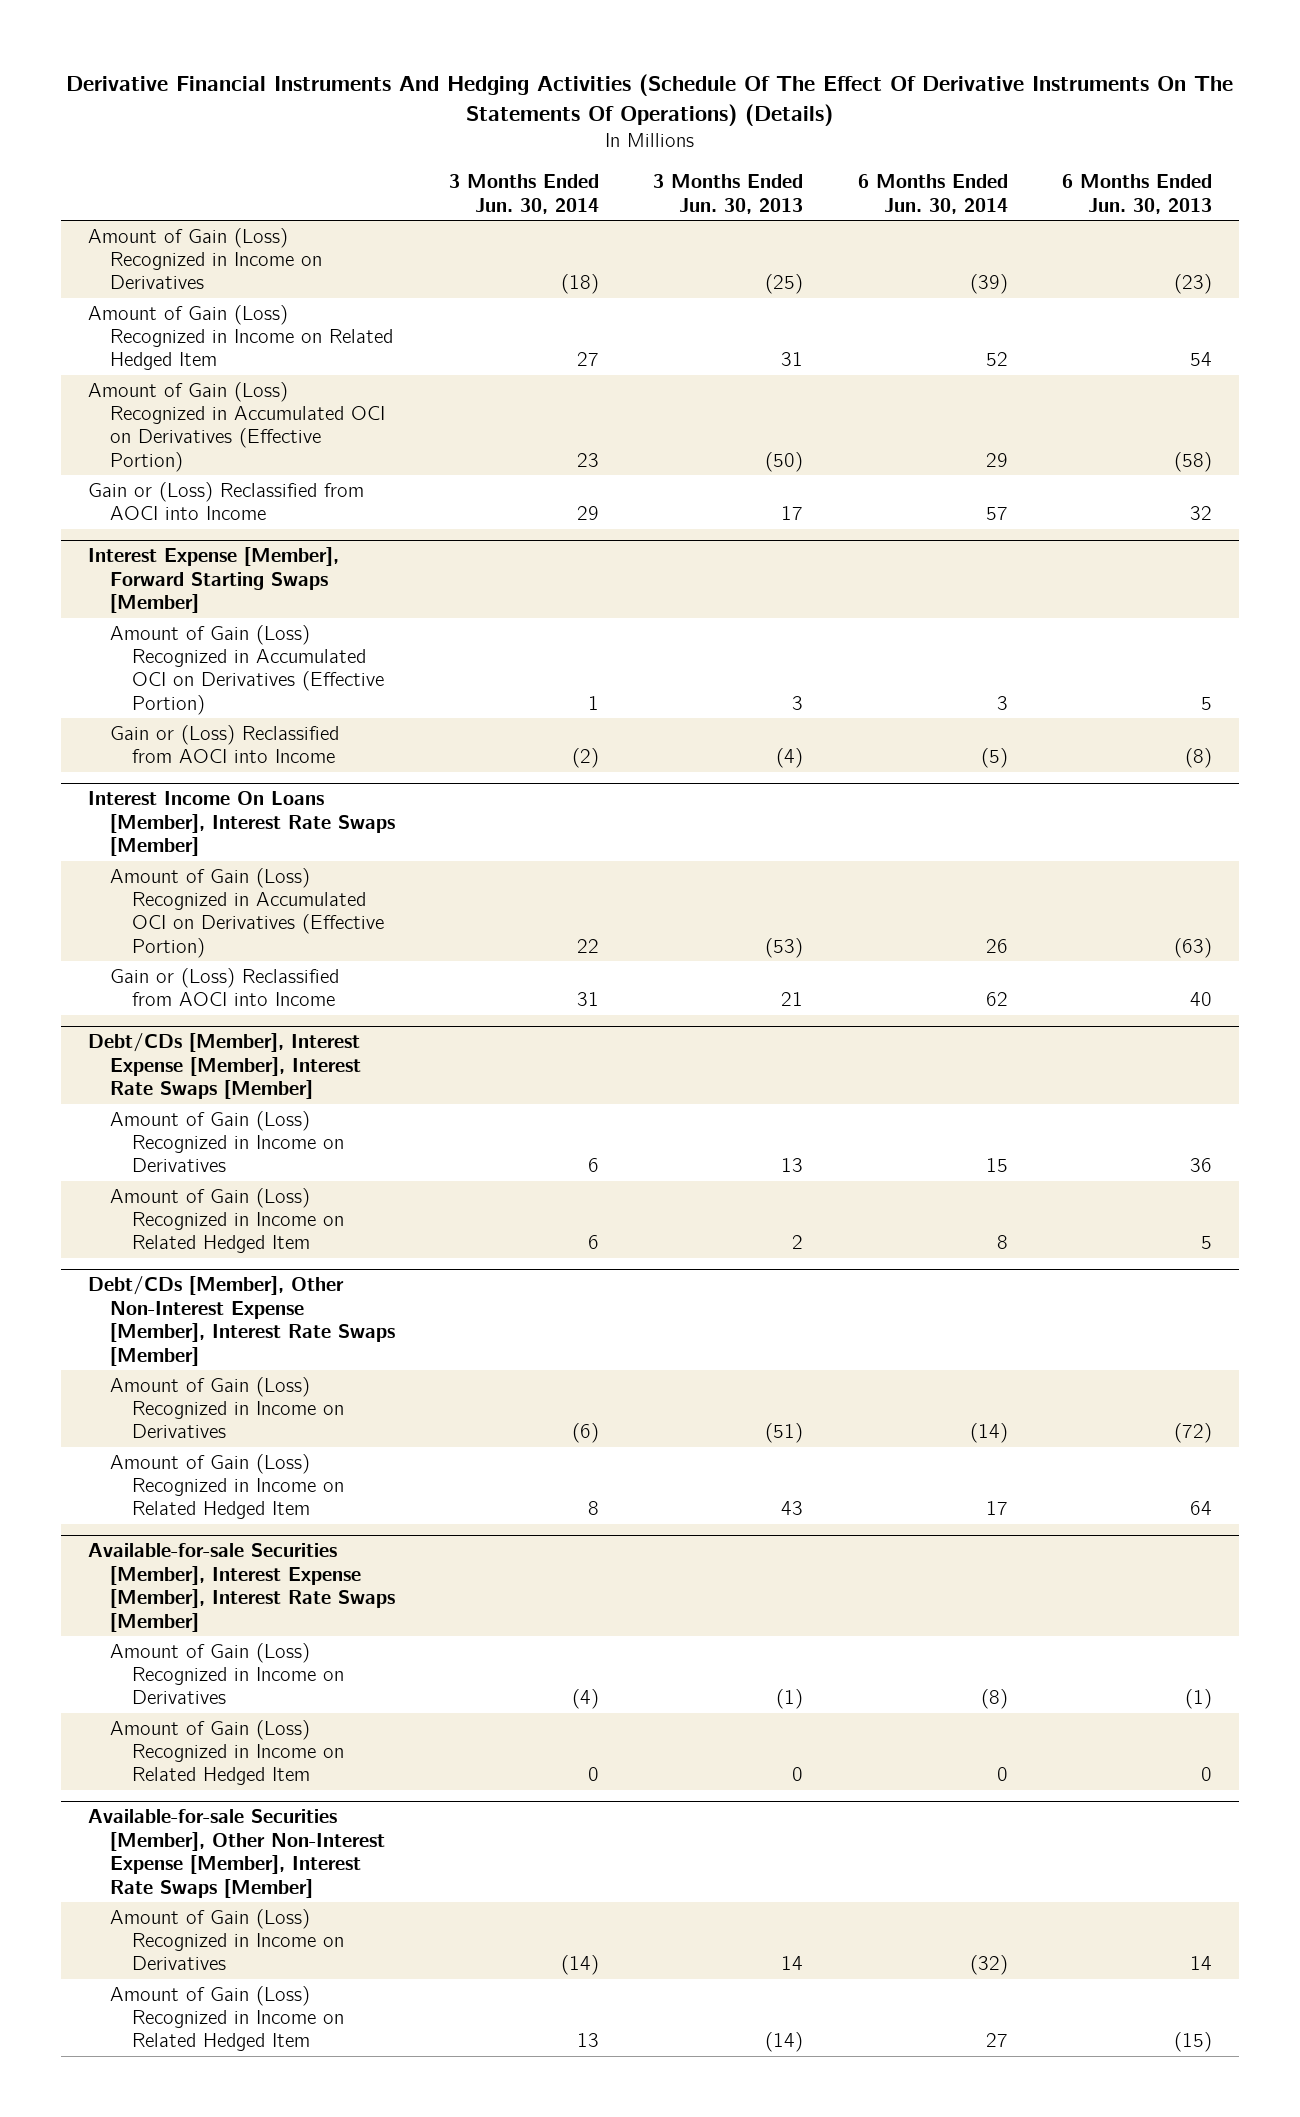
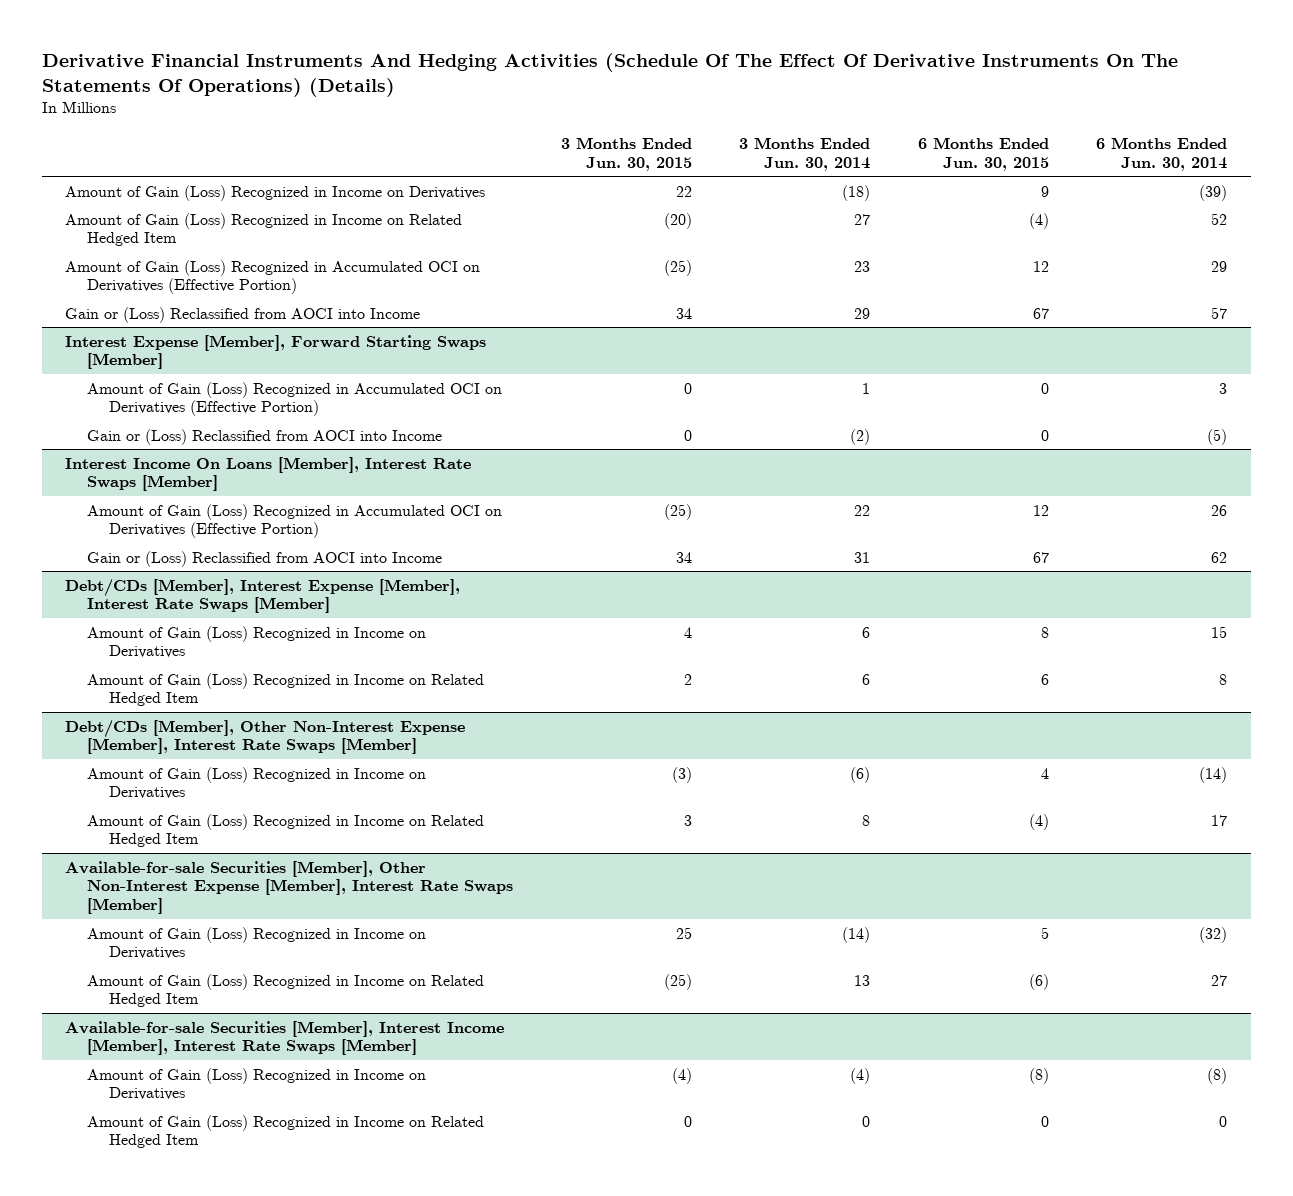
[653,174,804,214] 3 Months Ended Jun. 30, 2013 -> none
[1061,174,1212,214] 6 Months Ended Jun. 30, 2013 -> none
none -> [560,137,692,171] 3 Months Ended Jun. 30, 2015
none -> [917,137,1049,171] 6 Months Ended Jun. 30, 2015
[88,1543,396,1632] Available-for-sale Securities [Member], Interest Expense [Member], Interest Rate Swaps [Member] -> none
[110,1642,344,1705] Amount of Gain (Loss) Recognized in Income on Derivatives -> none
[110,1719,344,1786] Amount of Gain (Loss) Recognized in Income on Related Hedged Item -> none
none -> [65,1020,505,1056] Available-for-sale Securities [Member], Interest Income [Member], Interest Rate Swaps [Member]
none -> [87,1067,427,1101] Amount of Gain (Loss) Recognized in Income on Derivatives
none -> [87,1114,485,1149] Amount of Gain (Loss) Recognized in Income on Related Hedged Item

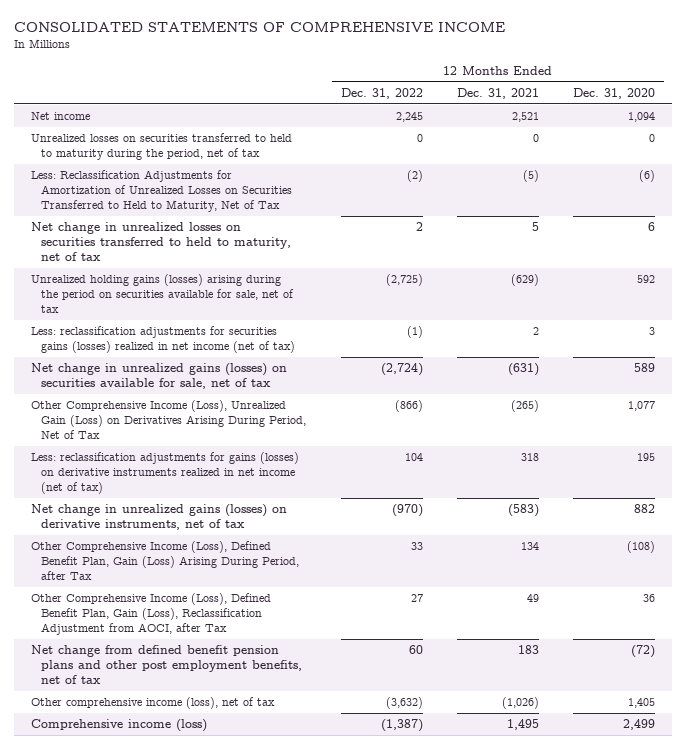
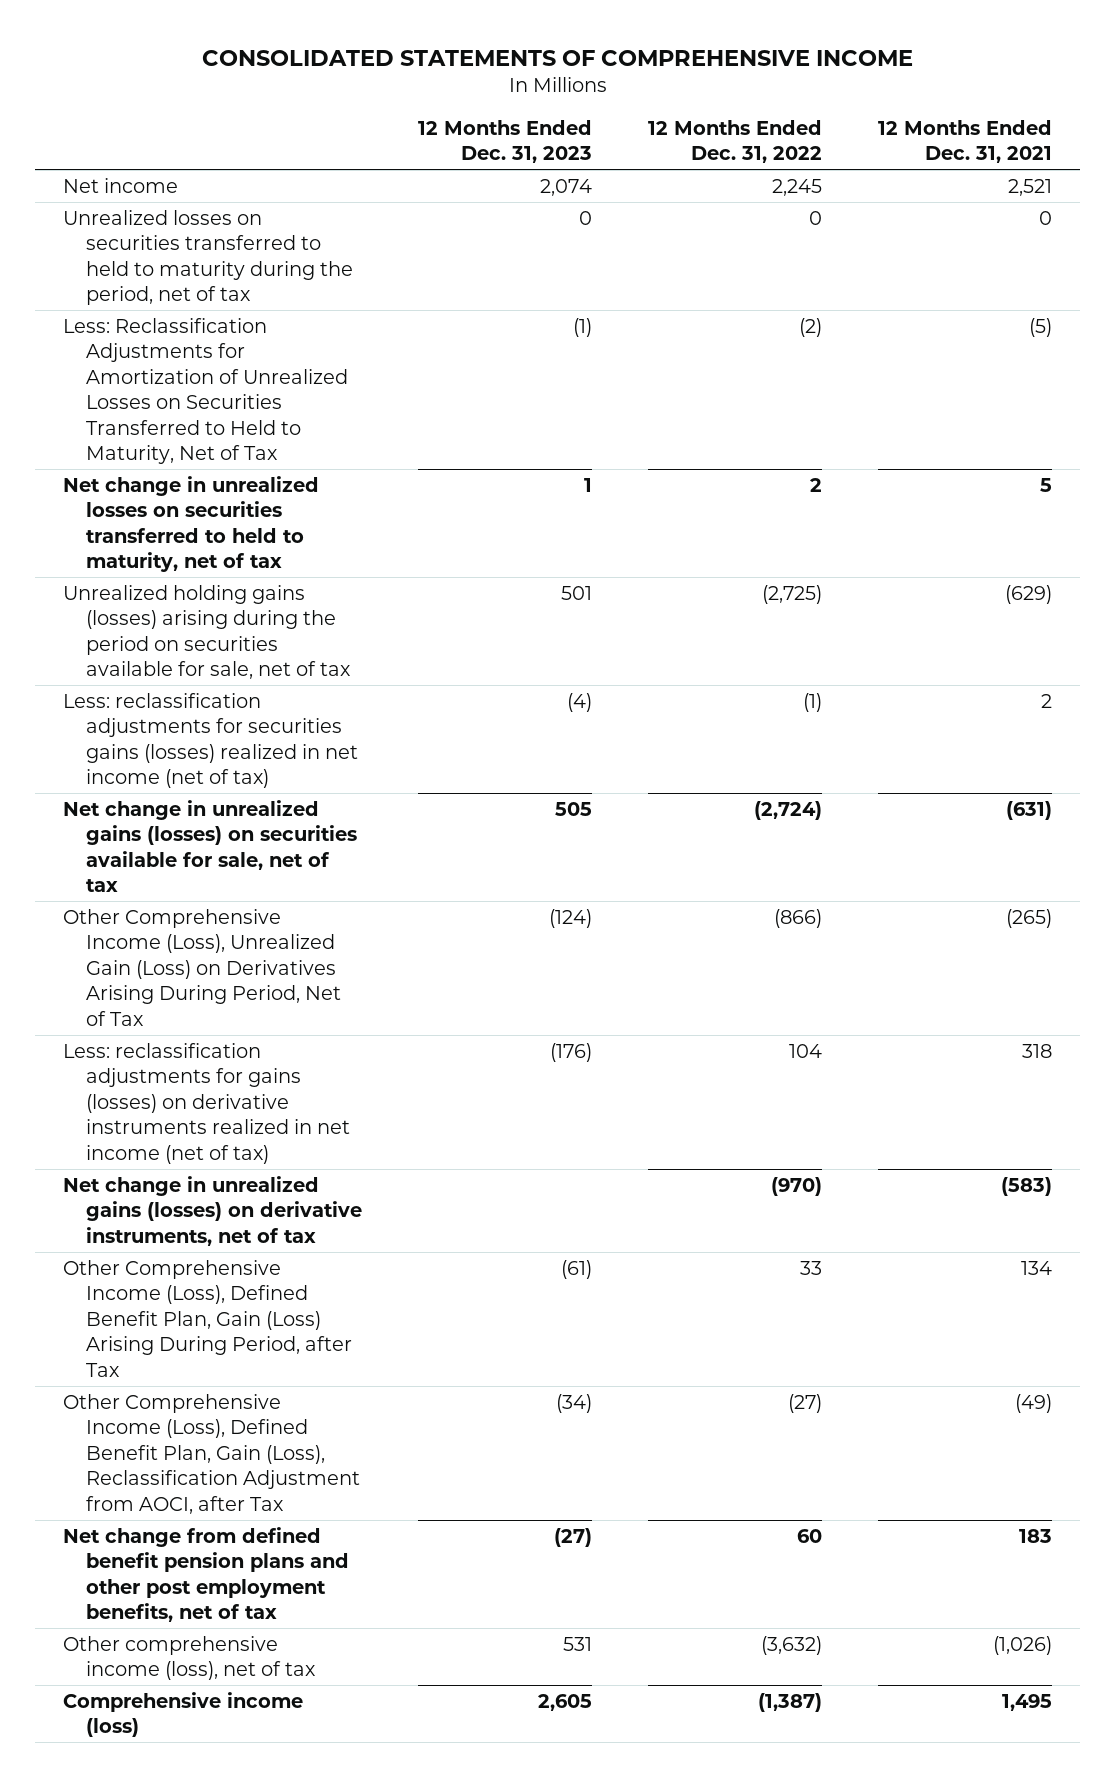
[573,87,656,99] Dec. 31, 2020 -> none
none -> [418,119,593,164] 12 Months Ended Dec. 31, 2023
[410,594,423,603] 27 -> [788,1393,823,1413] (27)
[526,594,539,603] 49 -> [1015,1393,1053,1413] (49)

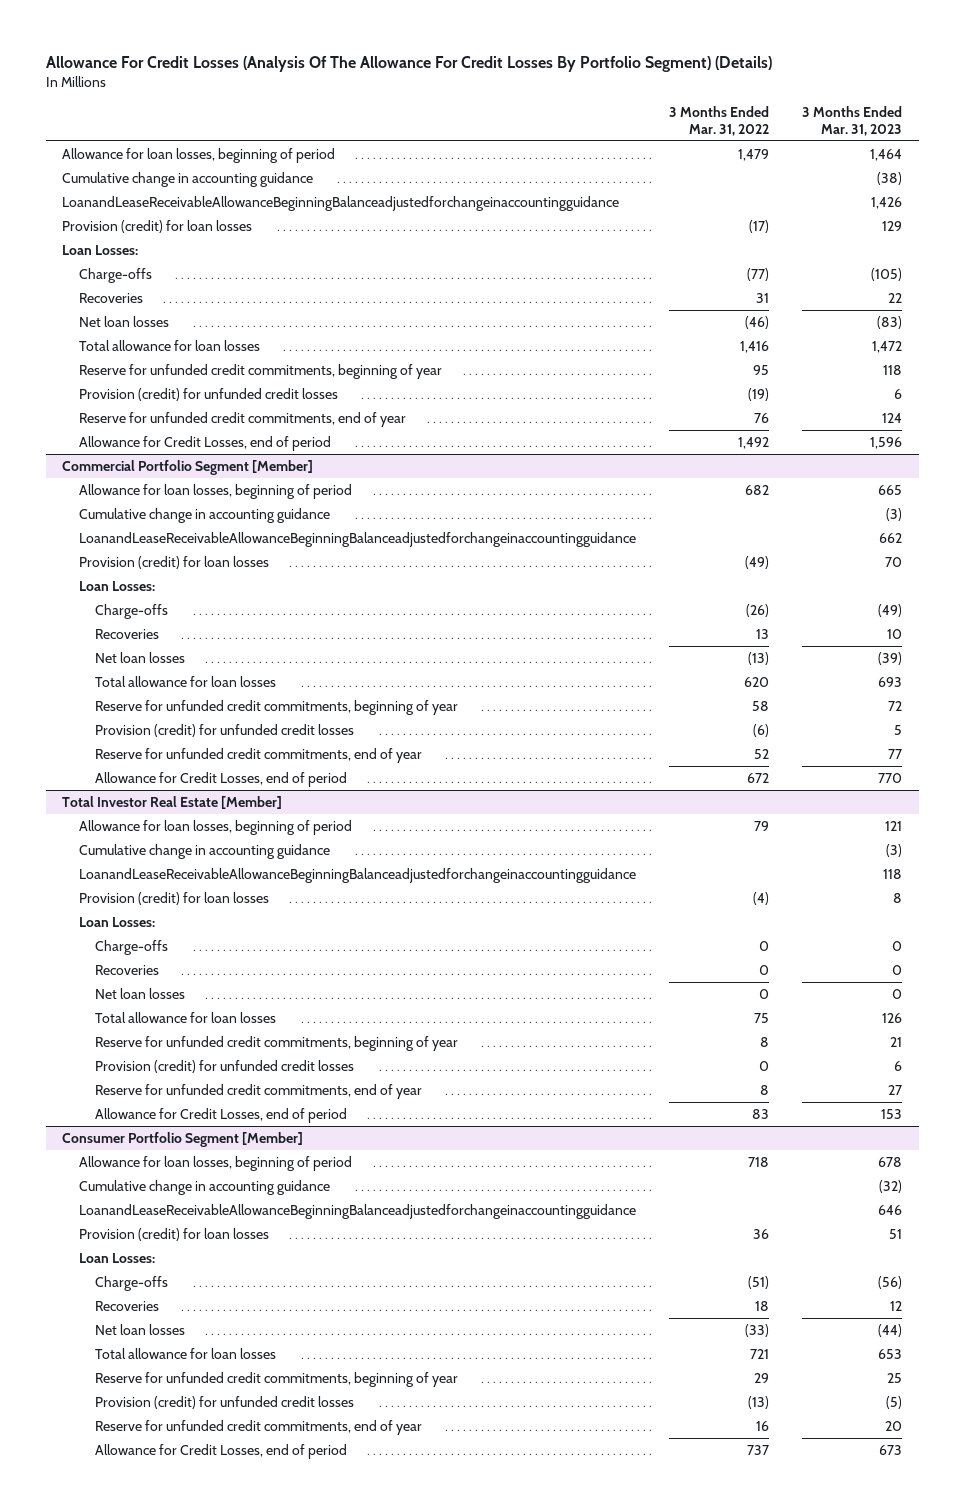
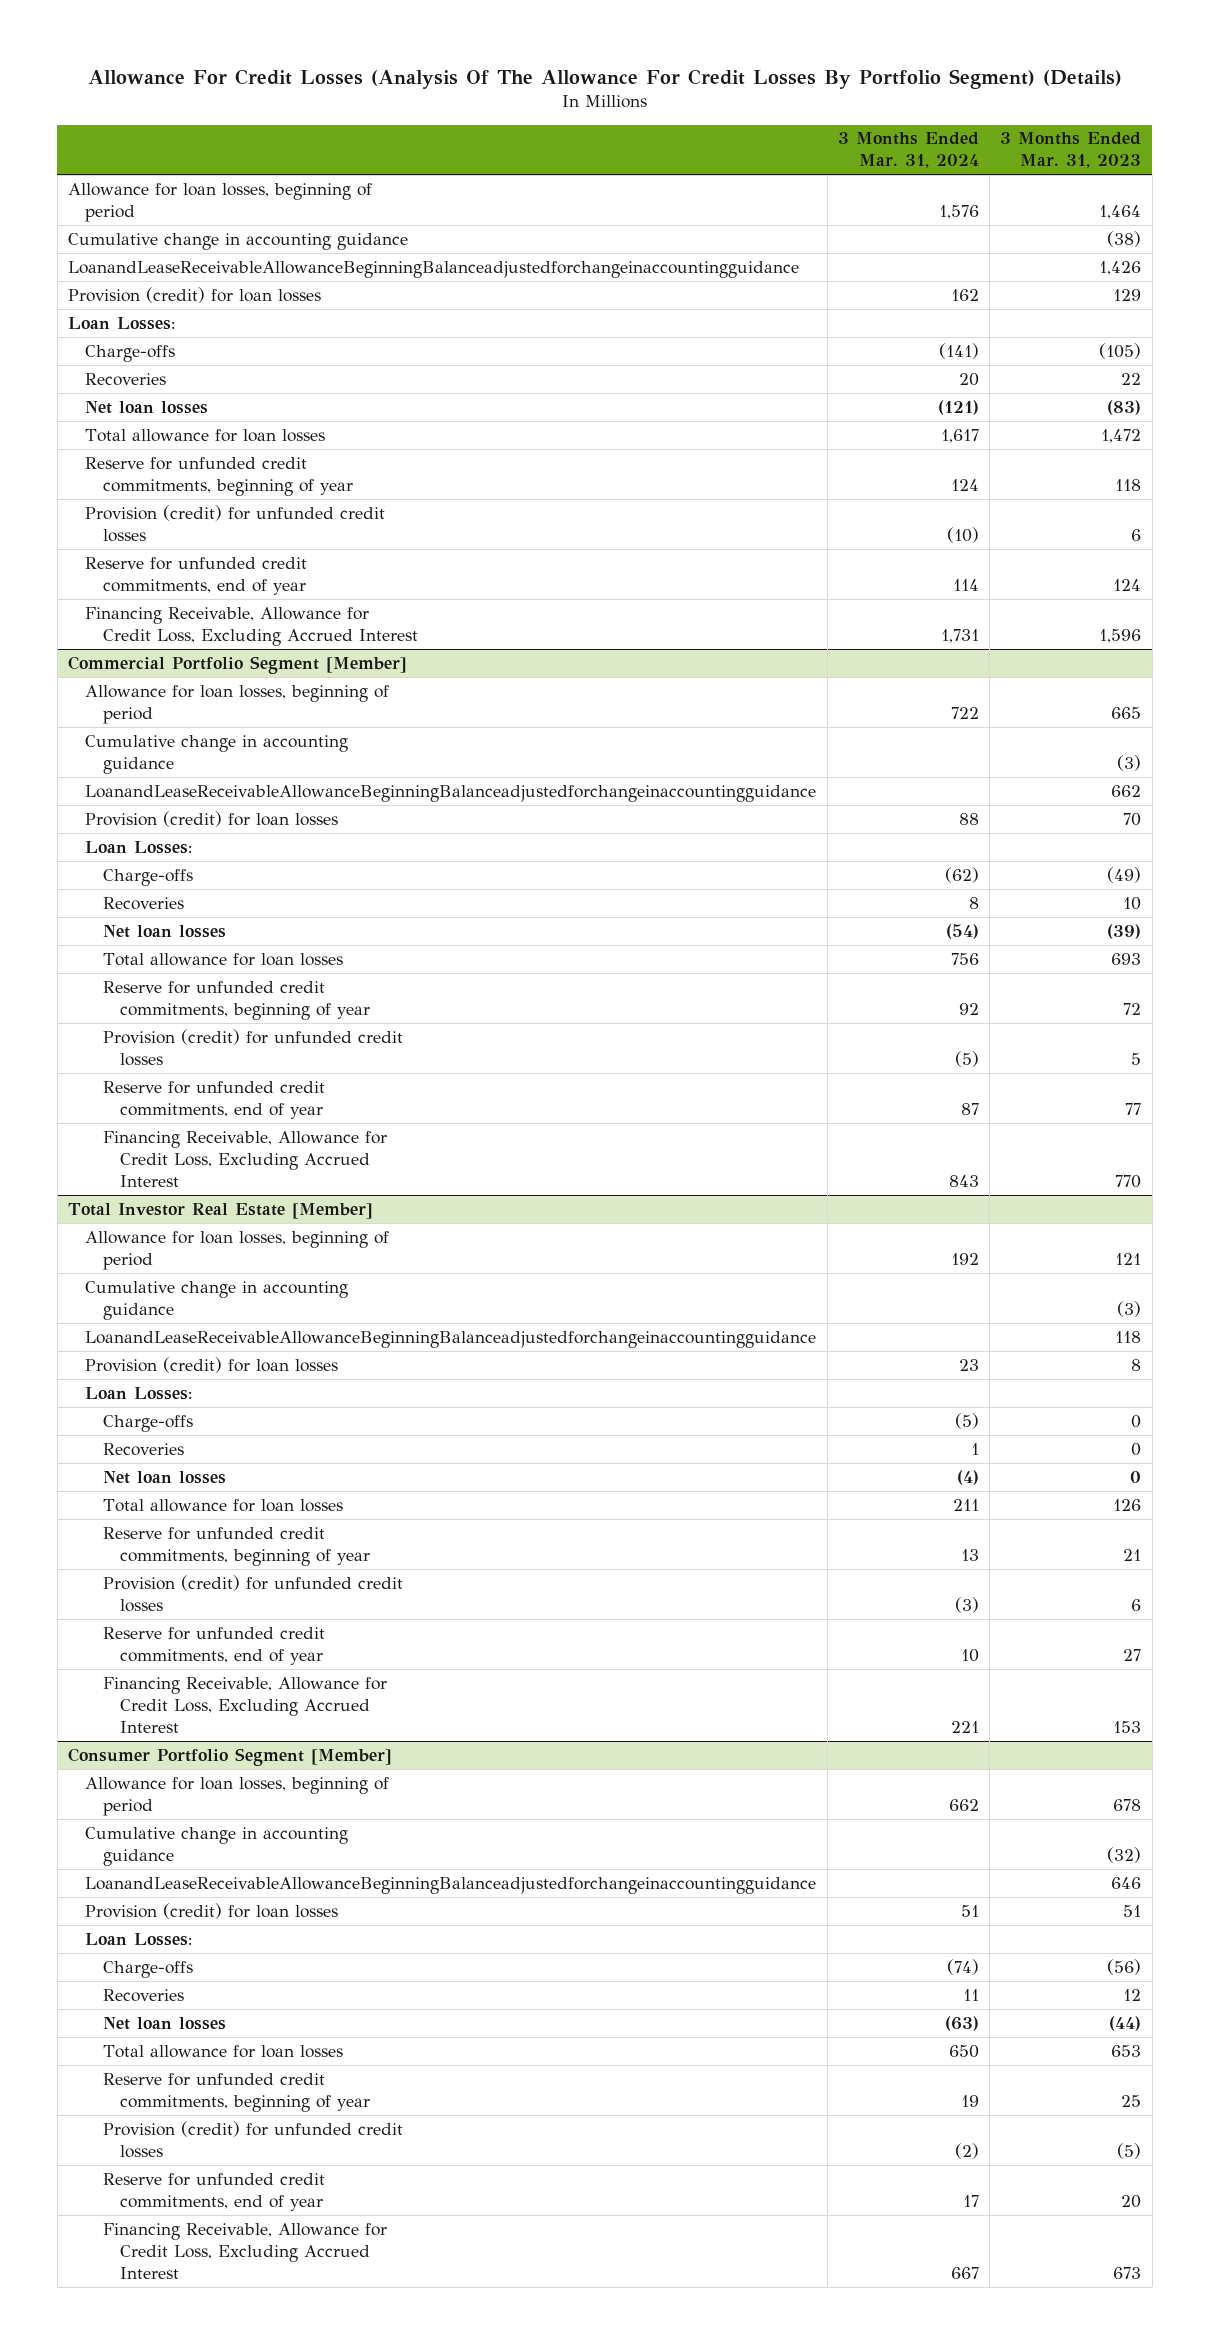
[668,106,769,136] 3 Months Ended Mar. 31, 2022 -> none
none -> [837,132,979,169] 3 Months Ended Mar. 31, 2024
[78,435,331,451] Allowance for Credit Losses, end of period -> [85,606,418,646] Financing Receivable, Allowance for Credit Loss, Excluding Accrued Interest
[94,771,347,787] Allowance for Credit Losses, end of period -> none
none -> [102,1130,387,1187] Financing Receivable, Allowance for Credit Loss, Excluding Accrued Interest
[94,1107,347,1123] Allowance for Credit Losses, end of period -> [102,1676,387,1733] Financing Receivable, Allowance for Credit Loss, Excluding Accrued Interest
[94,1443,347,1459] Allowance for Credit Losses, end of period -> [102,2222,387,2279] Financing Receivable, Allowance for Credit Loss, Excluding Accrued Interest

